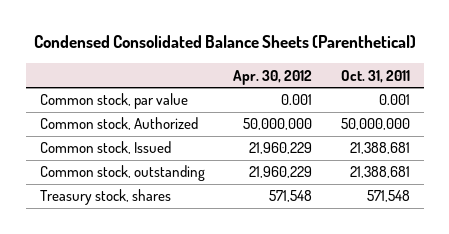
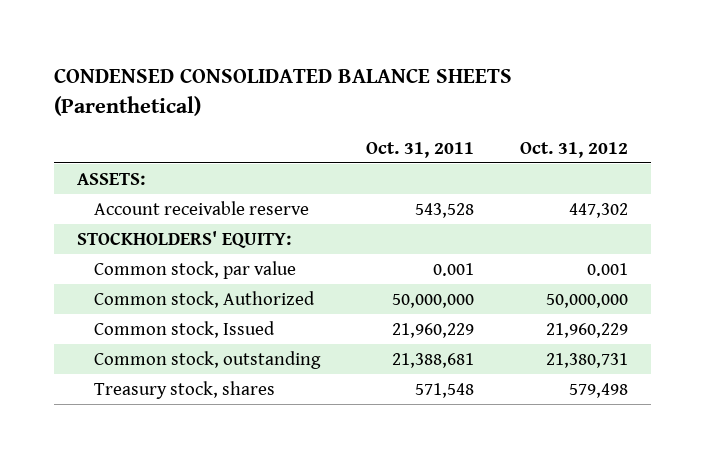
[33,35,416,49] Condensed Consolidated Balance Sheets (Parenthetical) -> [53,68,512,117] CONDENSED CONSOLIDATED BALANCE SHEETS (Parenthetical)
[233,69,313,85] Apr. 30, 2012 -> none
none -> [520,141,629,158] Oct. 31, 2012
none -> [76,173,145,186] ASSETS:
none -> [93,201,309,216] Account receivable reserve
none -> [76,231,291,249] STOCKHOLDERS' EQUITY:
[349,142,410,155] 21,388,681 -> [391,323,474,339] 21,960,229

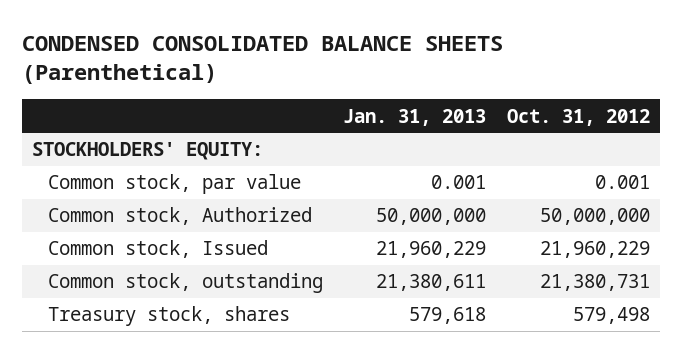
[365,141,474,158] Oct. 31, 2011 -> none
none -> [343,108,487,126] Jan. 31, 2013
[76,173,145,186] ASSETS: -> none
[93,201,309,216] Account receivable reserve -> none

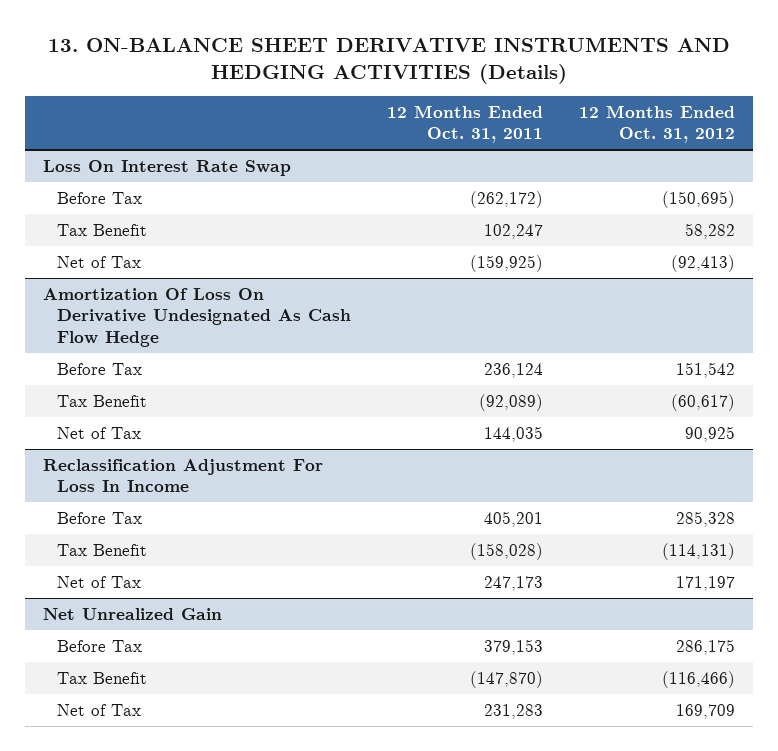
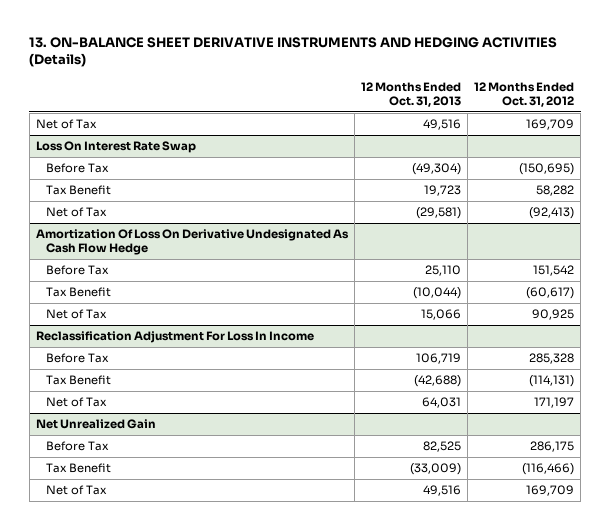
[387,104,544,144] 12 Months Ended Oct. 31, 2011 -> none
none -> [360,81,461,107] 12 Months Ended Oct. 31, 2013
none -> [35,119,97,130] Net of Tax

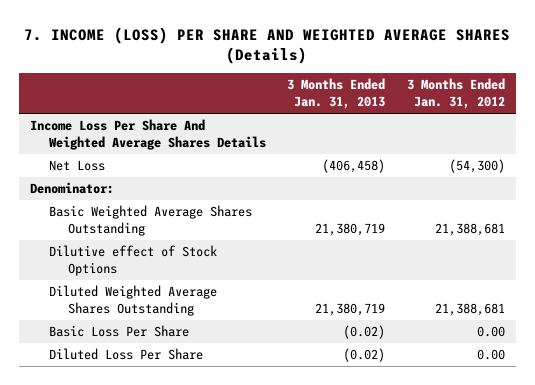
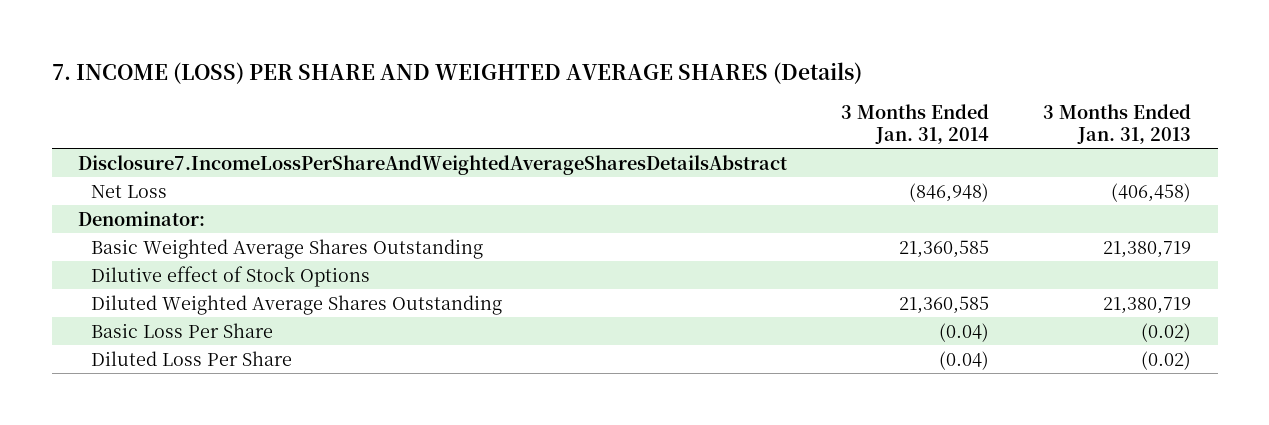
[406,78,505,109] 3 Months Ended Jan. 31, 2012 -> none
none -> [841,103,990,144] 3 Months Ended Jan. 31, 2014
[29,119,266,151] Income Loss Per Share And Weighted Average Shares Details -> [78,154,788,175] Disclosure7.IncomeLossPerShareAndWeightedAverageSharesDetailsAbstract

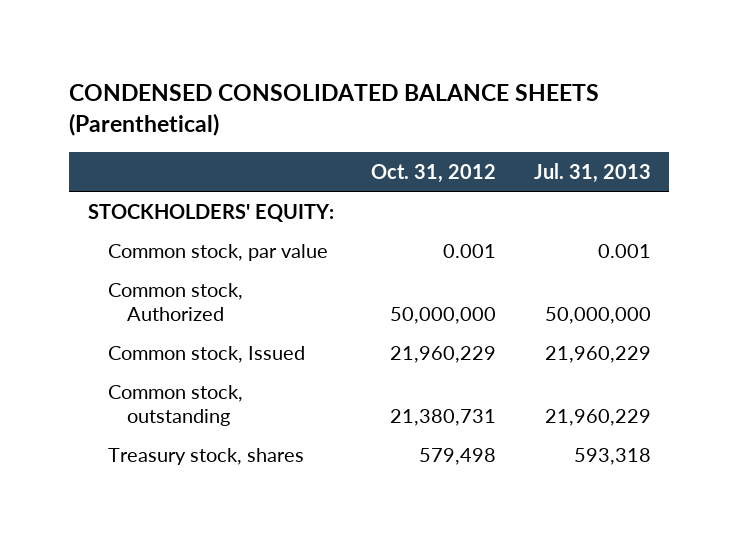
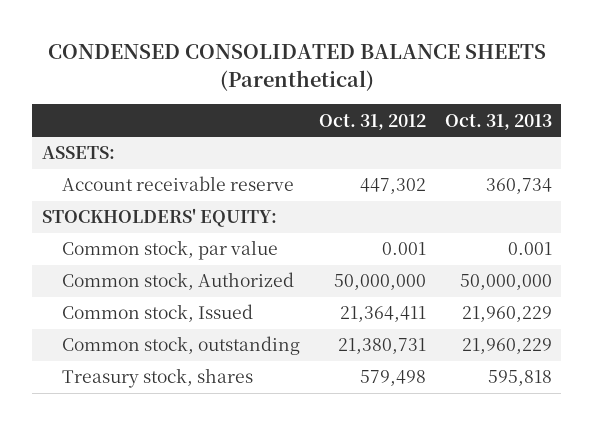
[533,163,651,184] Jul. 31, 2013 -> none
none -> [445,113,553,130] Oct. 31, 2013
none -> [41,146,115,160] ASSETS:
none -> [62,176,295,192] Account receivable reserve
[390,345,497,363] 21,960,229 -> [340,306,427,323] 21,364,411

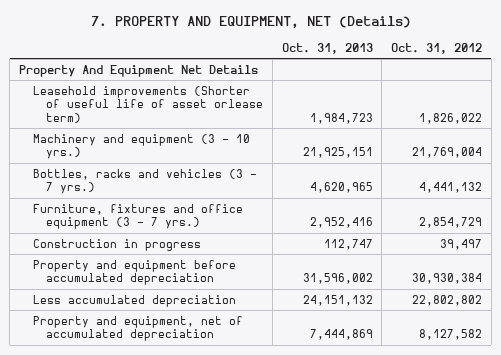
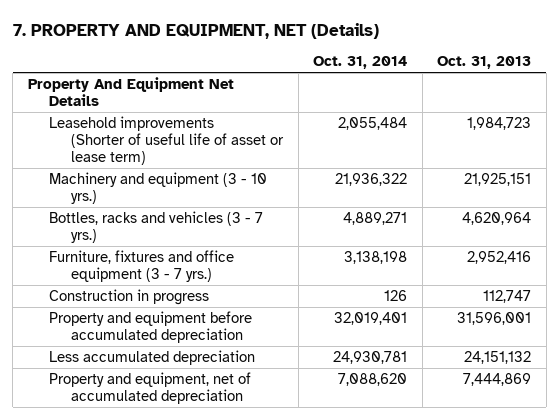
[391,42,483,54] Oct. 31, 2012 -> none
none -> [313,56,408,70] Oct. 31, 2014
[32,85,264,124] Leasehold improvements (Shorter of useful life of asset orlease term) -> [49,115,285,166] Leasehold improvements (Shorter of useful life of asset or lease term)
[309,182,373,194] 4,620,965 -> [462,211,532,225] 4,620,964
[302,273,373,285] 31,596,002 -> [457,311,532,325] 31,596,001

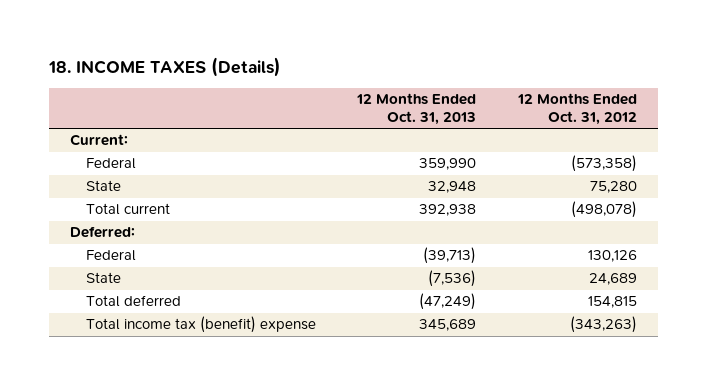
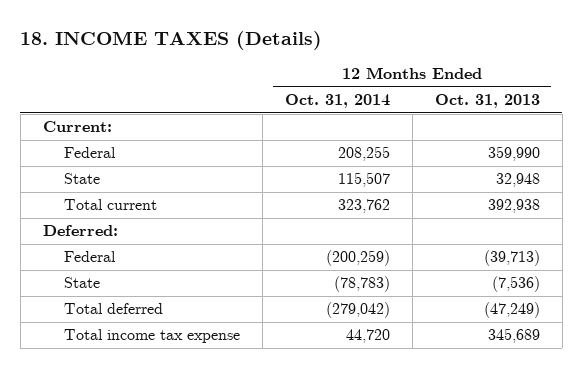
[517,93,638,126] 12 Months Ended Oct. 31, 2012 -> none
none -> [284,94,390,109] Oct. 31, 2014
[85,316,316,334] Total income tax (benefit) expense -> [63,329,240,344] Total income tax expense

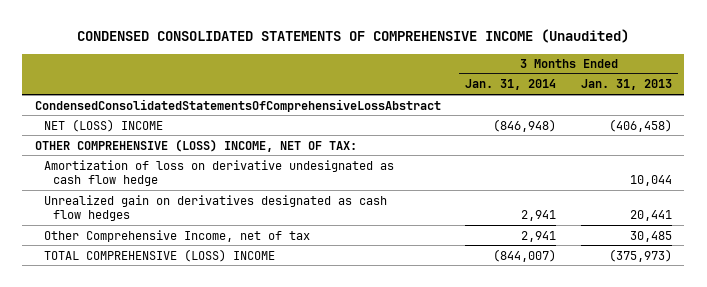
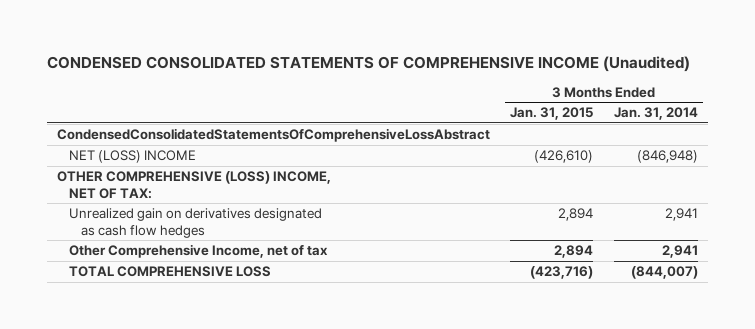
[581,79,673,91] Jan. 31, 2013 -> none
none -> [510,107,594,121] Jan. 31, 2015
[43,159,394,187] Amortization of loss on derivative undesignated as cash flow hedge -> none
[43,248,275,262] TOTAL COMPREHENSIVE (LOSS) INCOME -> [68,266,271,278] TOTAL COMPREHENSIVE LOSS

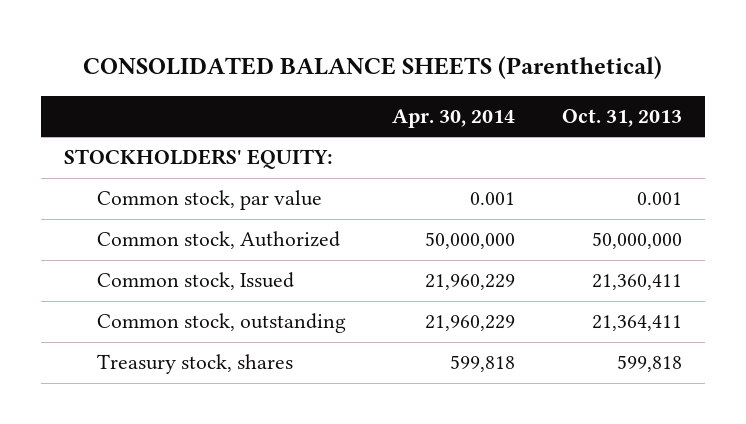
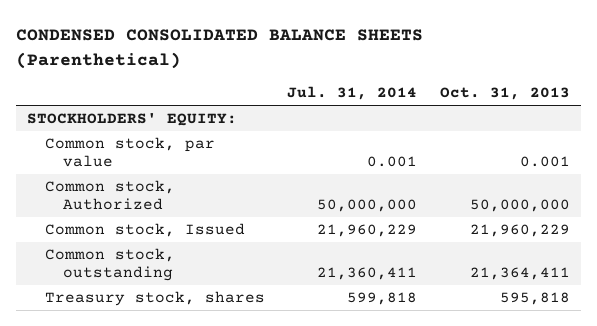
[83,56,663,80] CONSOLIDATED BALANCE SHEETS (Parenthetical) -> [15,29,423,69] CONDENSED CONSOLIDATED BALANCE SHEETS (Parenthetical)
[392,108,516,128] Apr. 30, 2014 -> none
none -> [287,86,418,101] Jul. 31, 2014
[591,274,682,291] 21,360,411 -> [469,223,570,237] 21,960,229
[616,355,682,373] 599,818 -> [499,291,570,305] 595,818

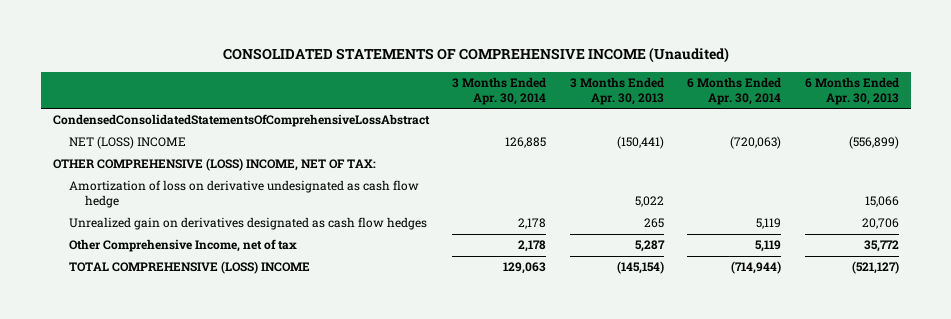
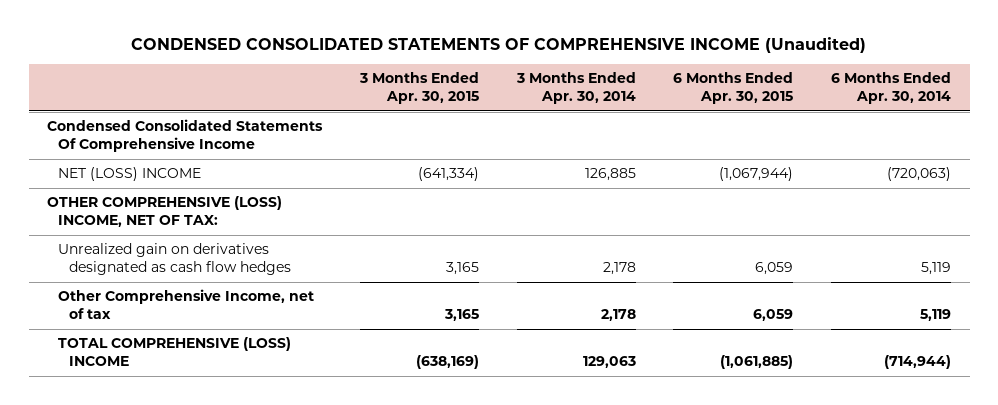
[222,47,729,64] CONSOLIDATED STATEMENTS OF COMPREHENSIVE INCOME (Unaudited) -> [131,37,867,54] CONDENSED CONSOLIDATED STATEMENTS OF COMPREHENSIVE INCOME (Unaudited)
[569,76,664,105] 3 Months Ended Apr. 30, 2013 -> none
[804,76,899,105] 6 Months Ended Apr. 30, 2013 -> none
none -> [359,72,480,105] 3 Months Ended Apr. 30, 2015
none -> [673,72,794,105] 6 Months Ended Apr. 30, 2015
[52,114,430,128] CondensedConsolidatedStatementsOfComprehensiveLossAbstract -> [47,119,324,153] Condensed Consolidated Statements Of Comprehensive Income
[68,180,419,209] Amortization of loss on derivative undesignated as cash flow hedge -> none

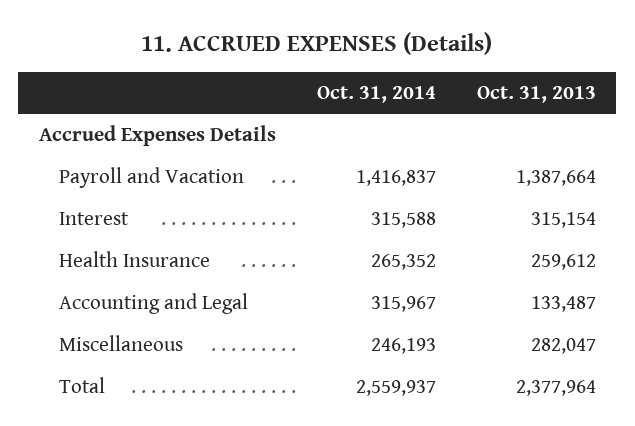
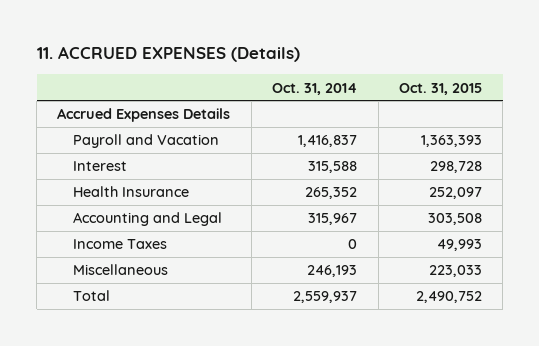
[476,86,596,104] Oct. 31, 2013 -> none
none -> [398,82,482,95] Oct. 31, 2015
none -> [73,239,168,250] Income Taxes

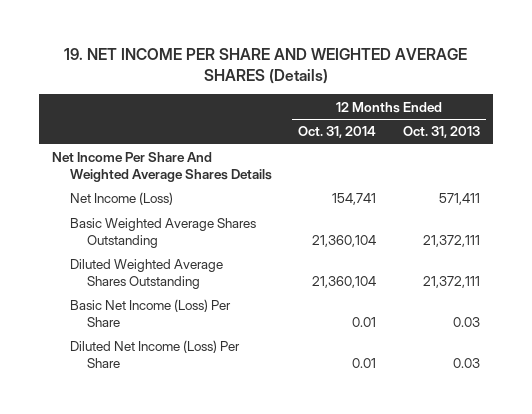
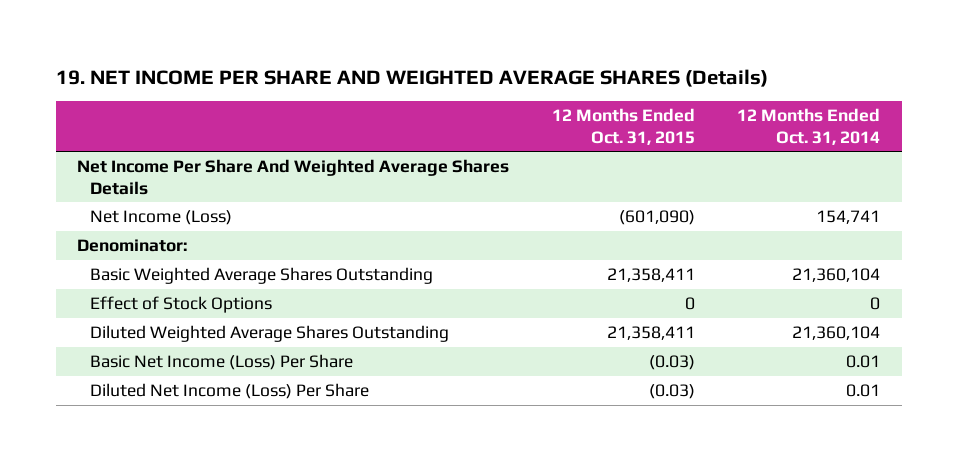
[402,126,480,139] Oct. 31, 2013 -> none
none -> [551,108,695,145] 12 Months Ended Oct. 31, 2015
none -> [77,239,188,253] Denominator:
none -> [90,296,273,314] Effect of Stock Options

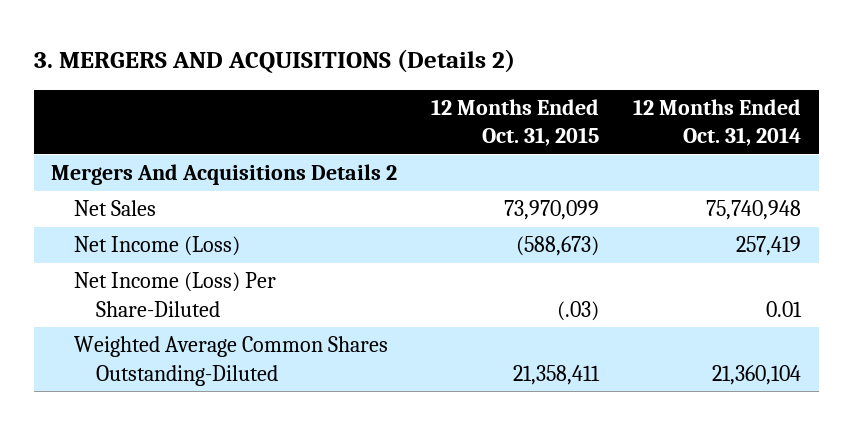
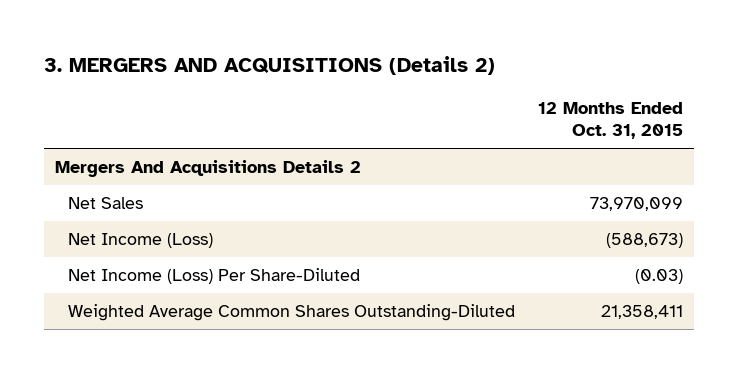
[633,99,802,147] 12 Months Ended Oct. 31, 2014 -> none
[557,300,600,321] (.03) -> [634,269,683,285] (0.03)

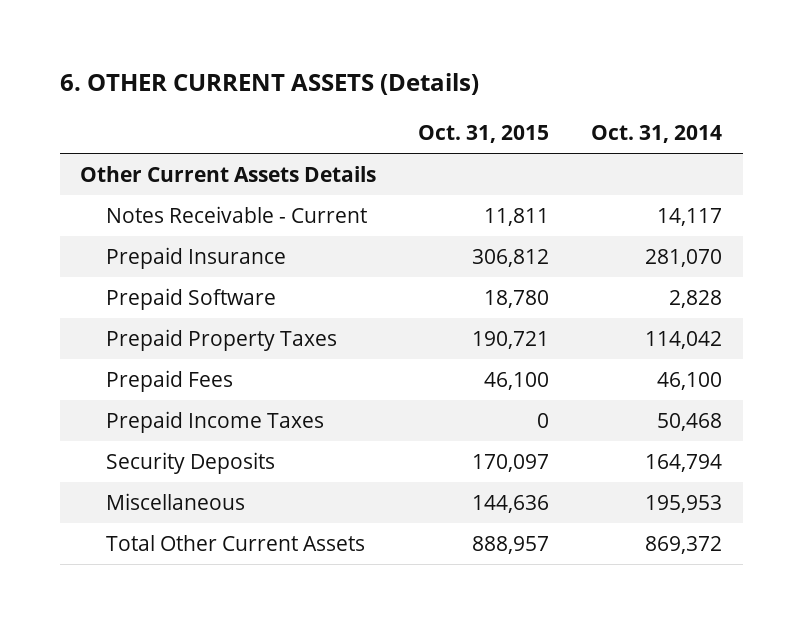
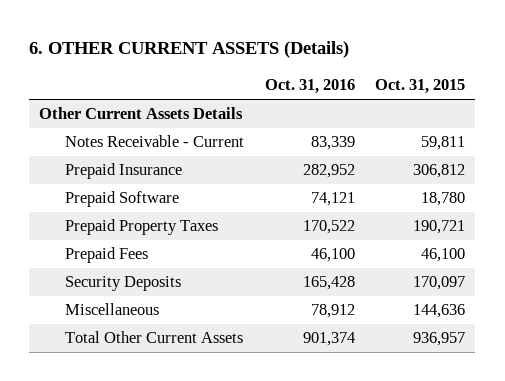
[591,124,723,143] Oct. 31, 2014 -> none
none -> [264,79,355,95] Oct. 31, 2016
[484,207,550,226] 11,811 -> [421,136,466,151] 59,811
[106,410,325,433] Prepaid Income Taxes -> none
[472,535,550,554] 888,957 -> [413,332,466,347] 936,957

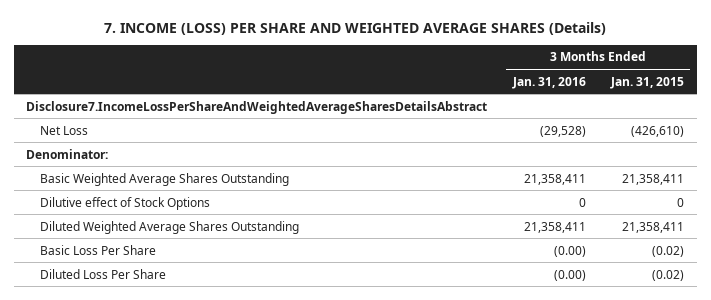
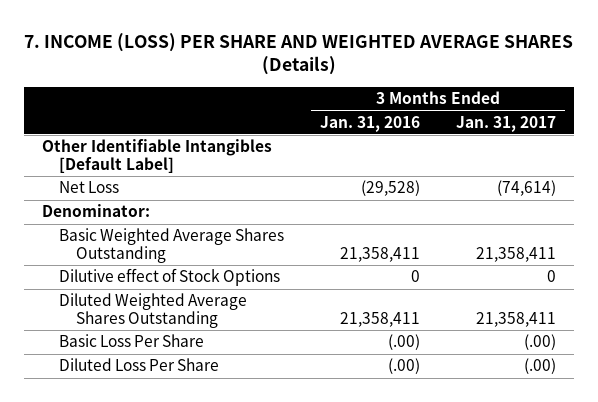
[610,76,685,89] Jan. 31, 2015 -> none
none -> [456,115,557,132] Jan. 31, 2017
[26,100,488,114] Disclosure7.IncomeLossPerShareAndWeightedAverageSharesDetailsAbstract -> [41,139,272,174] Other Identifiable Intangibles [Default Label]
[553,245,586,257] (0.00) -> [388,334,421,351] (.00)
[553,269,586,281] (0.00) -> [388,358,421,375] (.00)

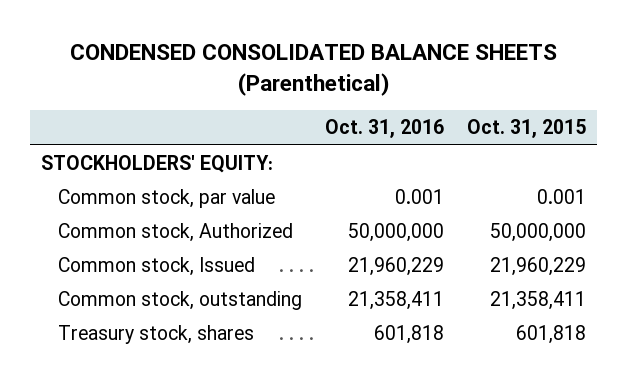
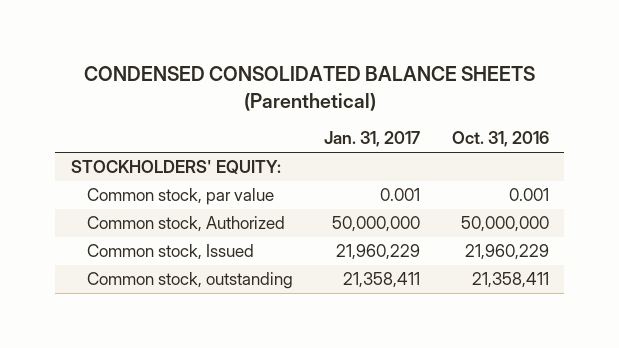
[466,119,586,139] Oct. 31, 2015 -> none
none -> [324,131,421,148] Jan. 31, 2017
[58,325,255,345] Treasury stock, shares -> none

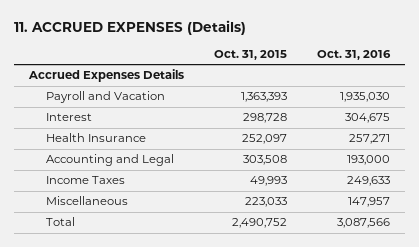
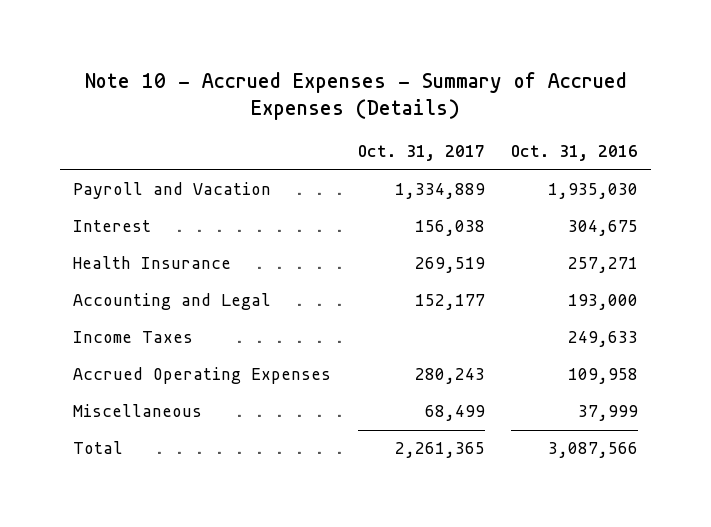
[13,19,246,35] 11. ACCRUED EXPENSES (Details) -> [84,71,627,121] Note 10 - Accrued Expenses - Summary of Accrued Expenses (Details)
[213,50,287,61] Oct. 31, 2015 -> none
none -> [357,145,485,162] Oct. 31, 2017
[27,69,184,83] Accrued Expenses Details -> none
none -> [73,367,332,385] Accrued Operating Expenses
[347,197,390,208] 147,957 -> [577,405,638,422] 37,999

